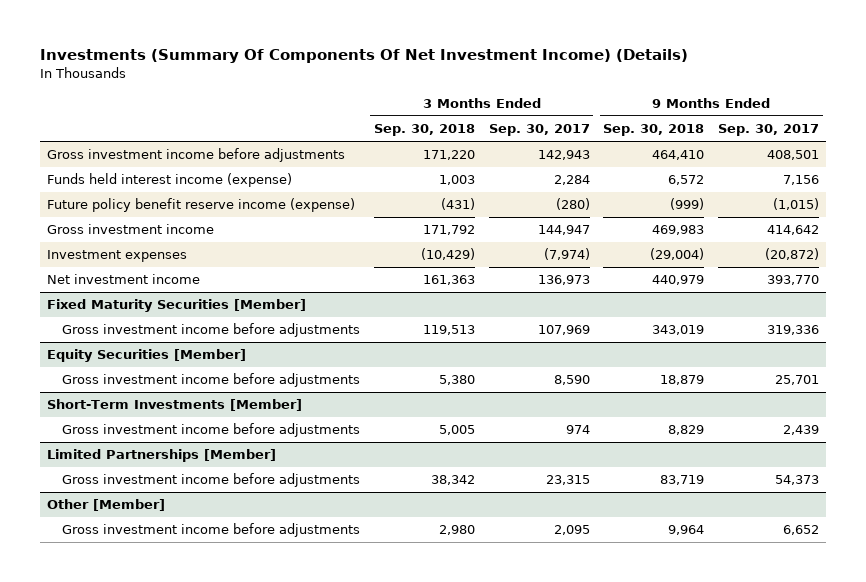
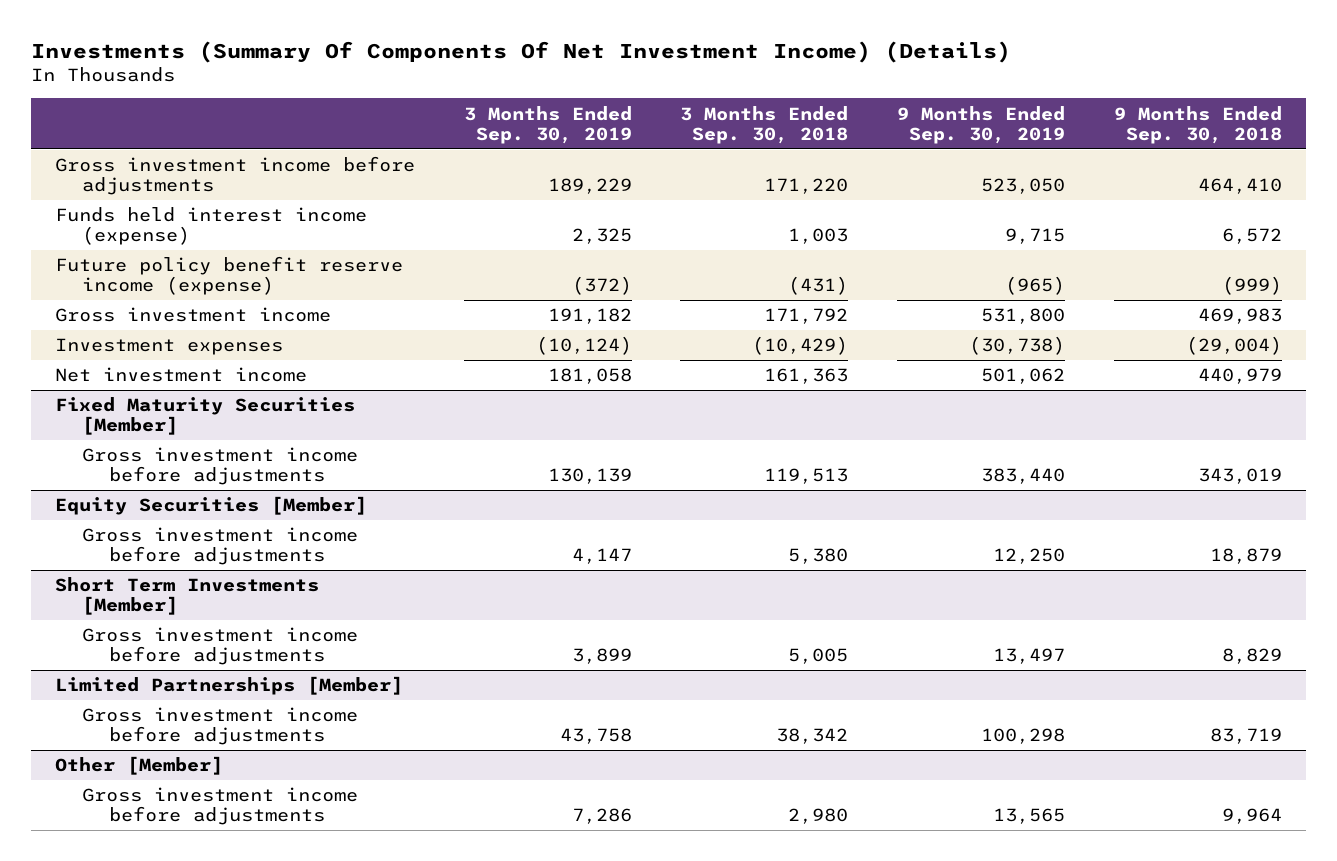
[488,124,590,137] Sep. 30, 2017 -> none
[718,124,820,137] Sep. 30, 2017 -> none
none -> [463,105,632,144] 3 Months Ended Sep. 30, 2019
none -> [897,105,1066,144] 9 Months Ended Sep. 30, 2019
[47,399,303,412] Short-Term Investments [Member] -> [55,577,320,616] Short Term Investments [Member]

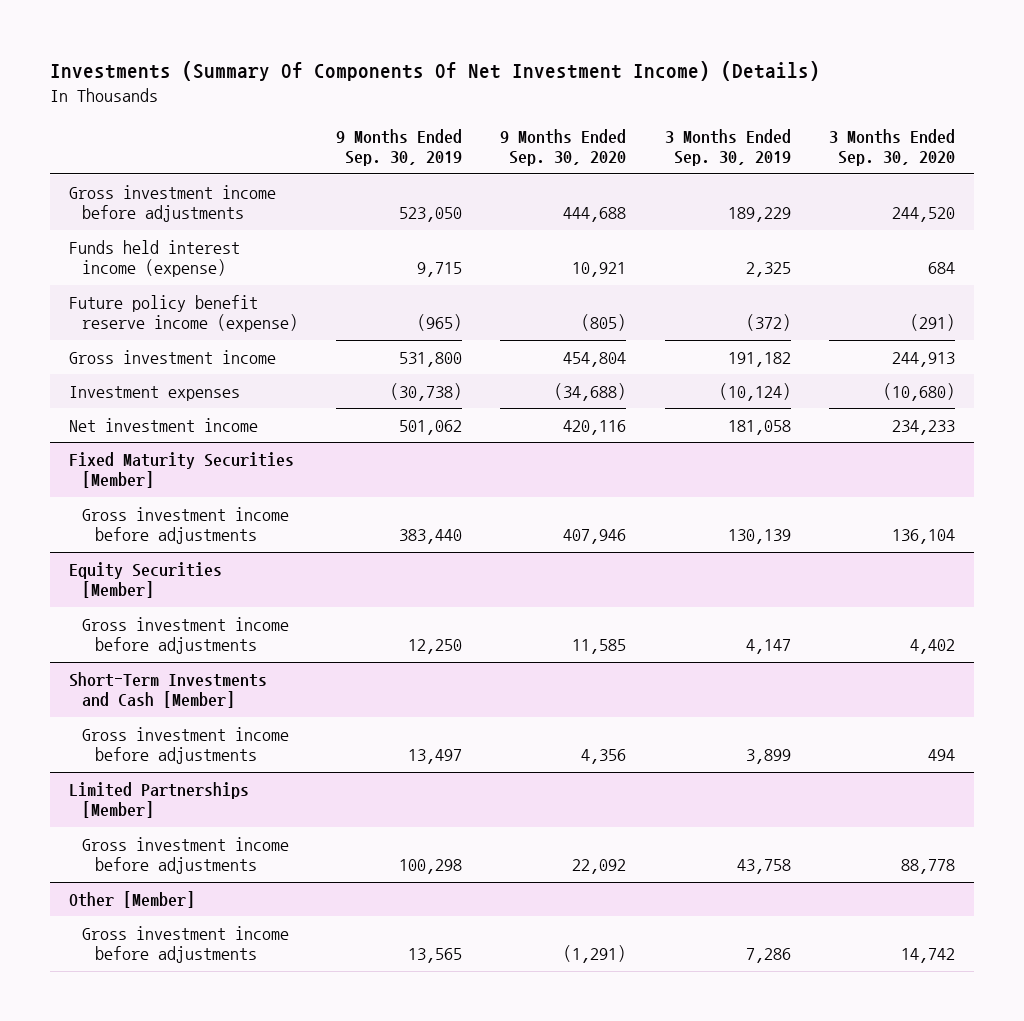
[680,105,849,144] 3 Months Ended Sep. 30, 2018 -> none
[1113,105,1282,144] 9 Months Ended Sep. 30, 2018 -> none
none -> [500,128,627,167] 9 Months Ended Sep. 30, 2020
none -> [828,128,955,167] 3 Months Ended Sep. 30, 2020
[55,577,320,616] Short Term Investments [Member] -> [68,671,267,709] Short-Term Investments and Cash [Member]

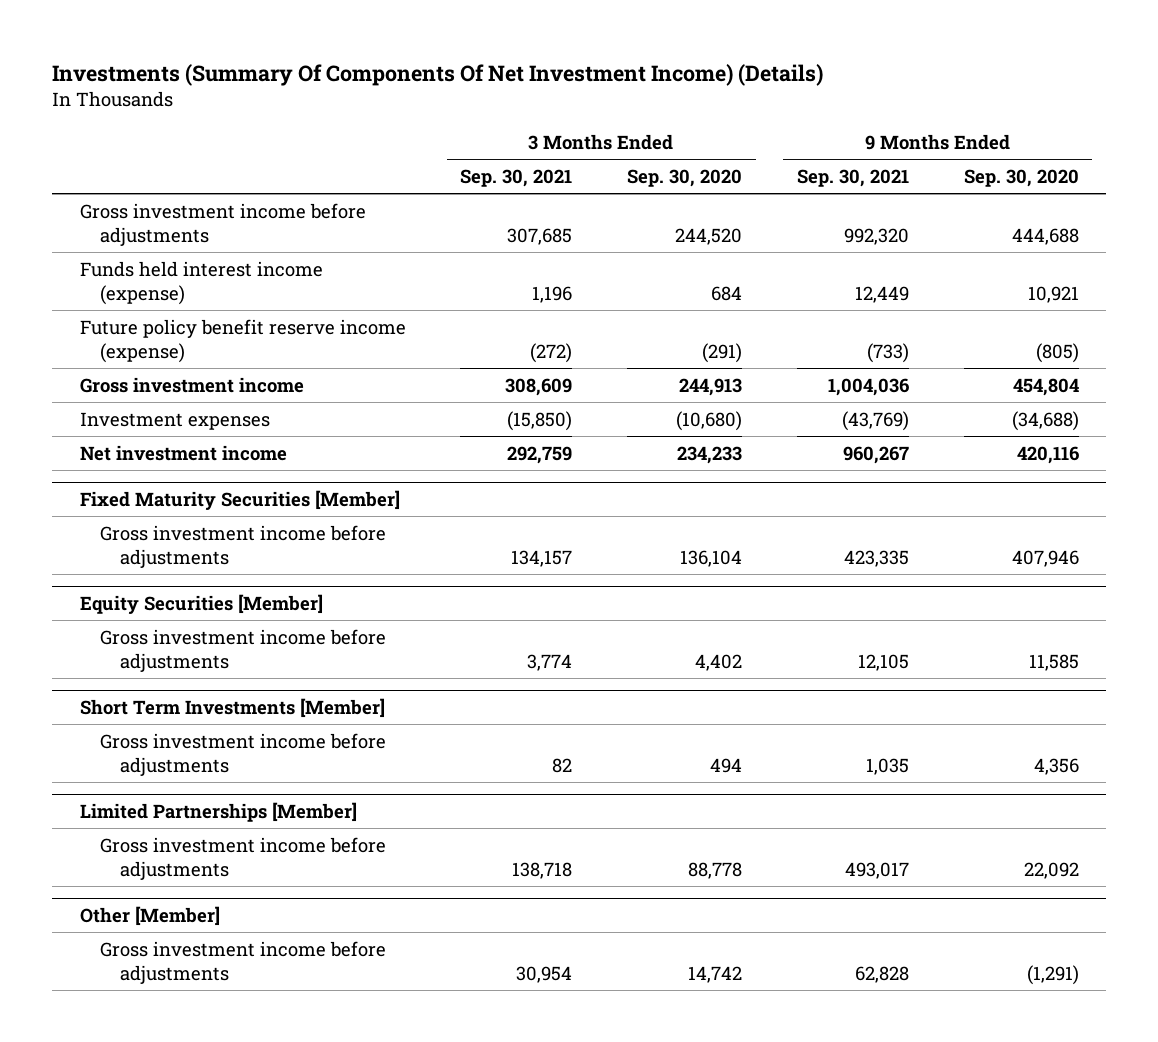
[336,128,463,167] 9 Months Ended Sep. 30, 2019 -> none
[664,128,791,167] 3 Months Ended Sep. 30, 2019 -> none
none -> [460,168,573,187] Sep. 30, 2021
none -> [796,168,909,187] Sep. 30, 2021
[68,671,267,709] Short-Term Investments and Cash [Member] -> [79,697,385,718] Short Term Investments [Member]

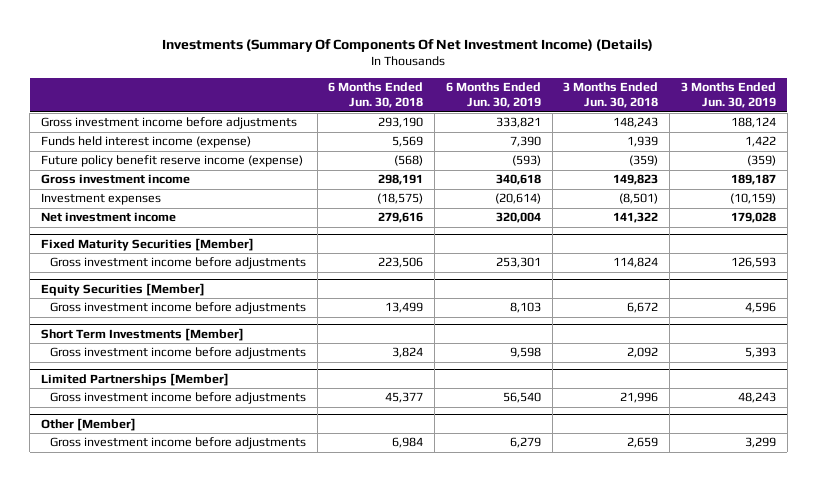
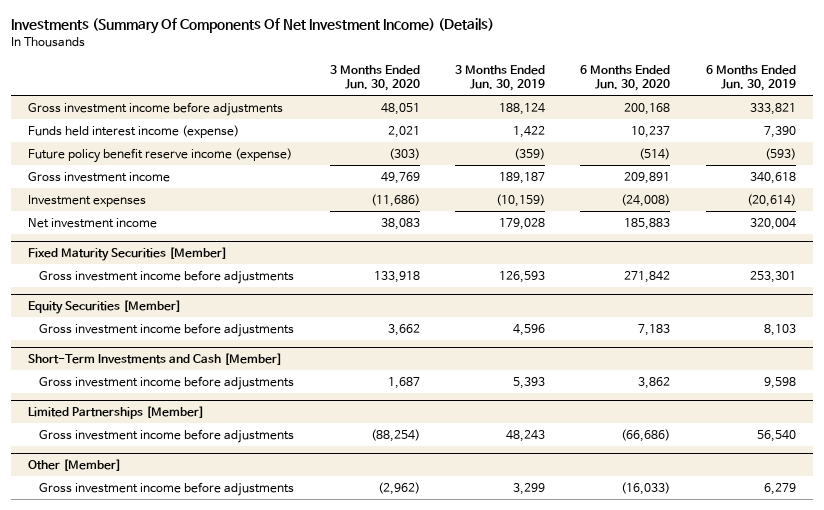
[328,82,424,109] 6 Months Ended Jun. 30, 2018 -> none
[563,82,659,109] 3 Months Ended Jun. 30, 2018 -> none
none -> [329,64,420,91] 3 Months Ended Jun. 30, 2020
none -> [580,64,671,91] 6 Months Ended Jun. 30, 2020
[40,327,244,341] Short Term Investments [Member] -> [28,353,283,366] Short-Term Investments and Cash [Member]

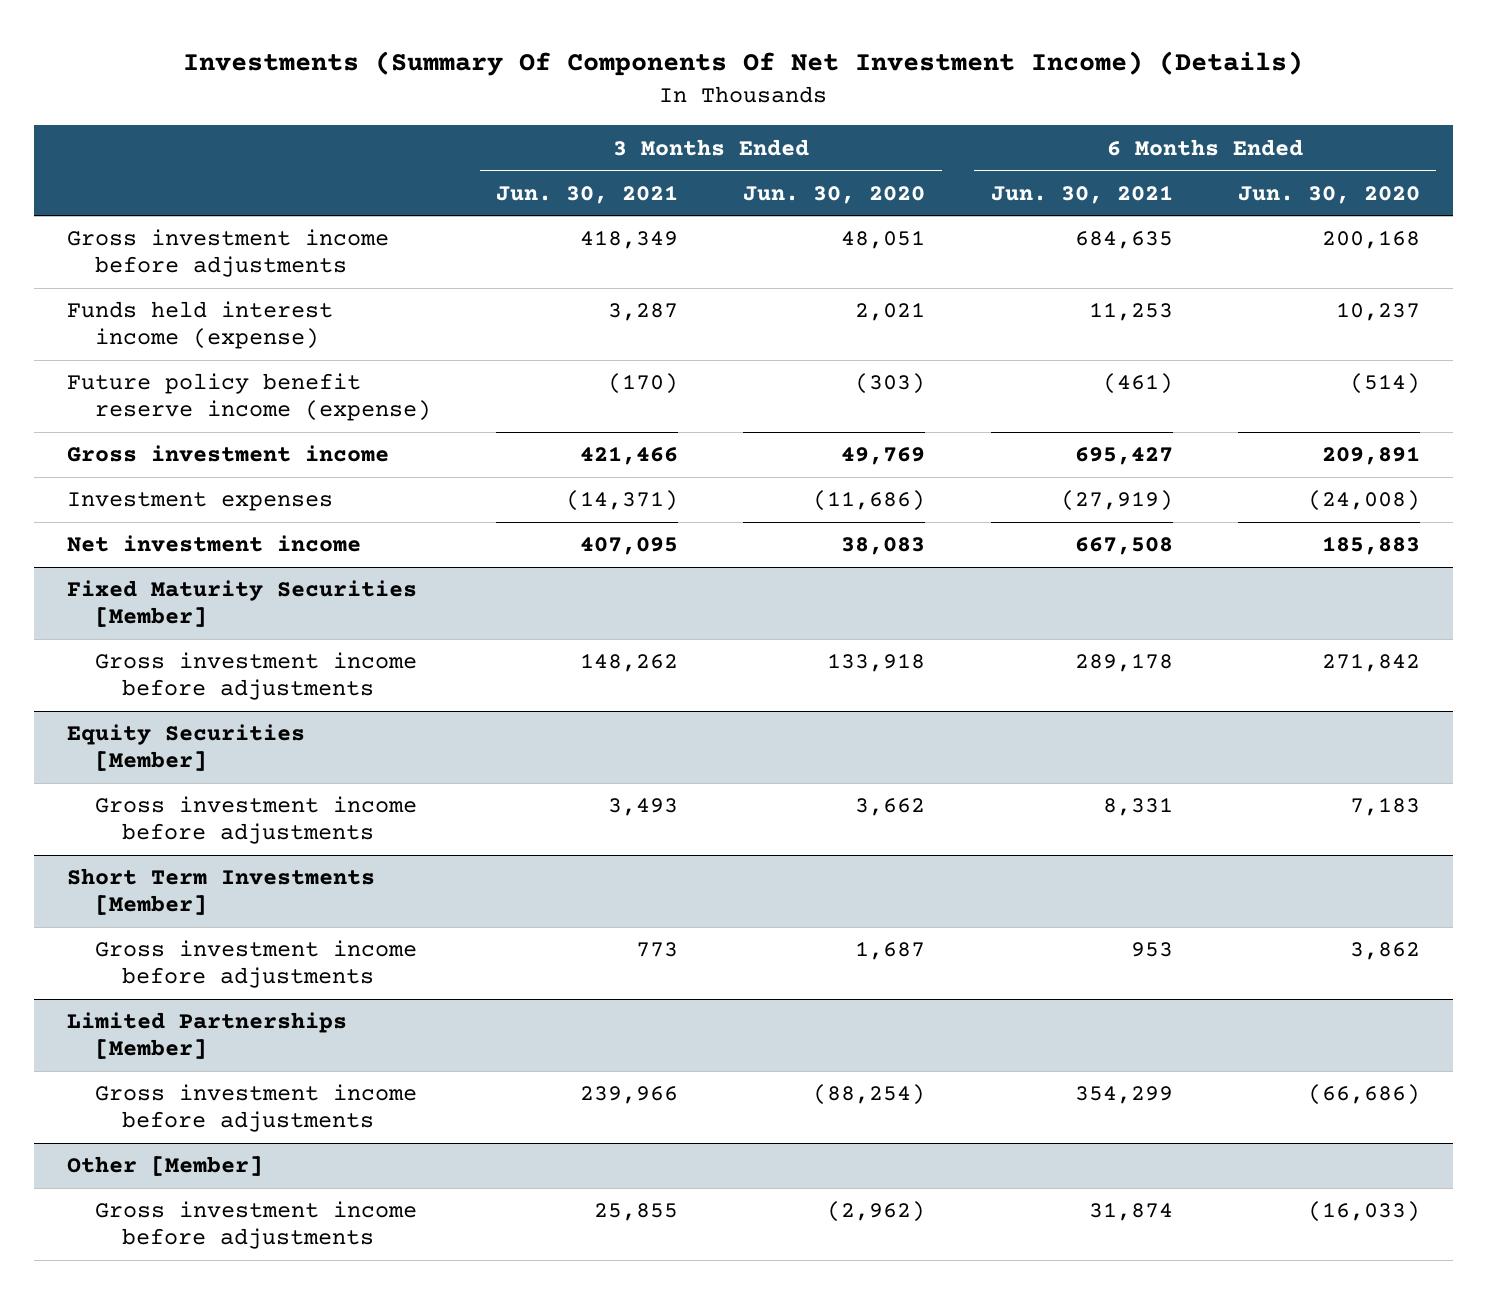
[455,64,546,91] 3 Months Ended Jun. 30, 2019 -> none
[705,64,796,91] 6 Months Ended Jun. 30, 2019 -> none
none -> [495,184,678,204] Jun. 30, 2021
none -> [990,184,1173,204] Jun. 30, 2021
[28,353,283,366] Short-Term Investments and Cash [Member] -> [66,868,375,916] Short Term Investments [Member]

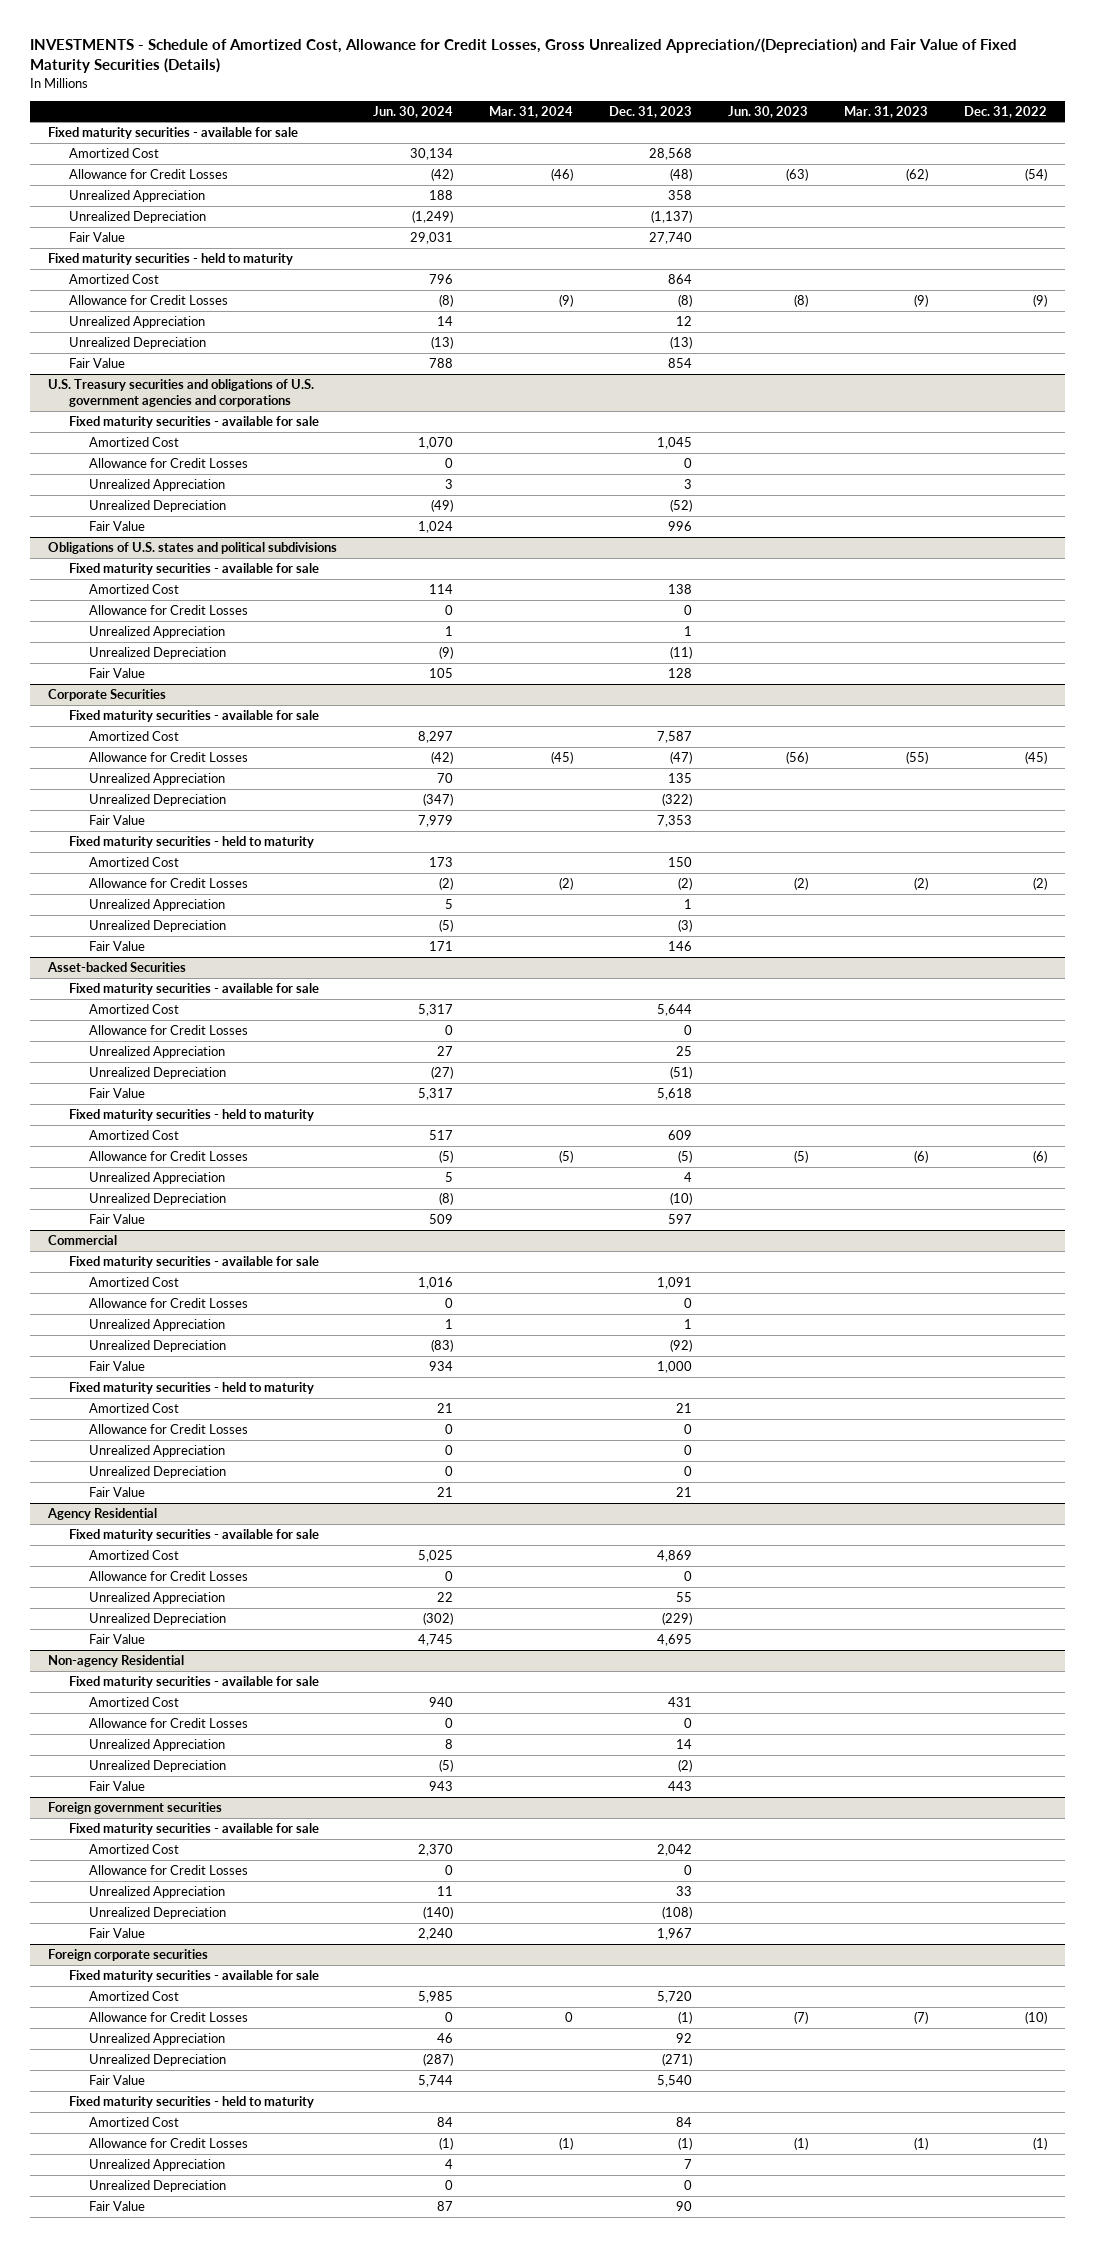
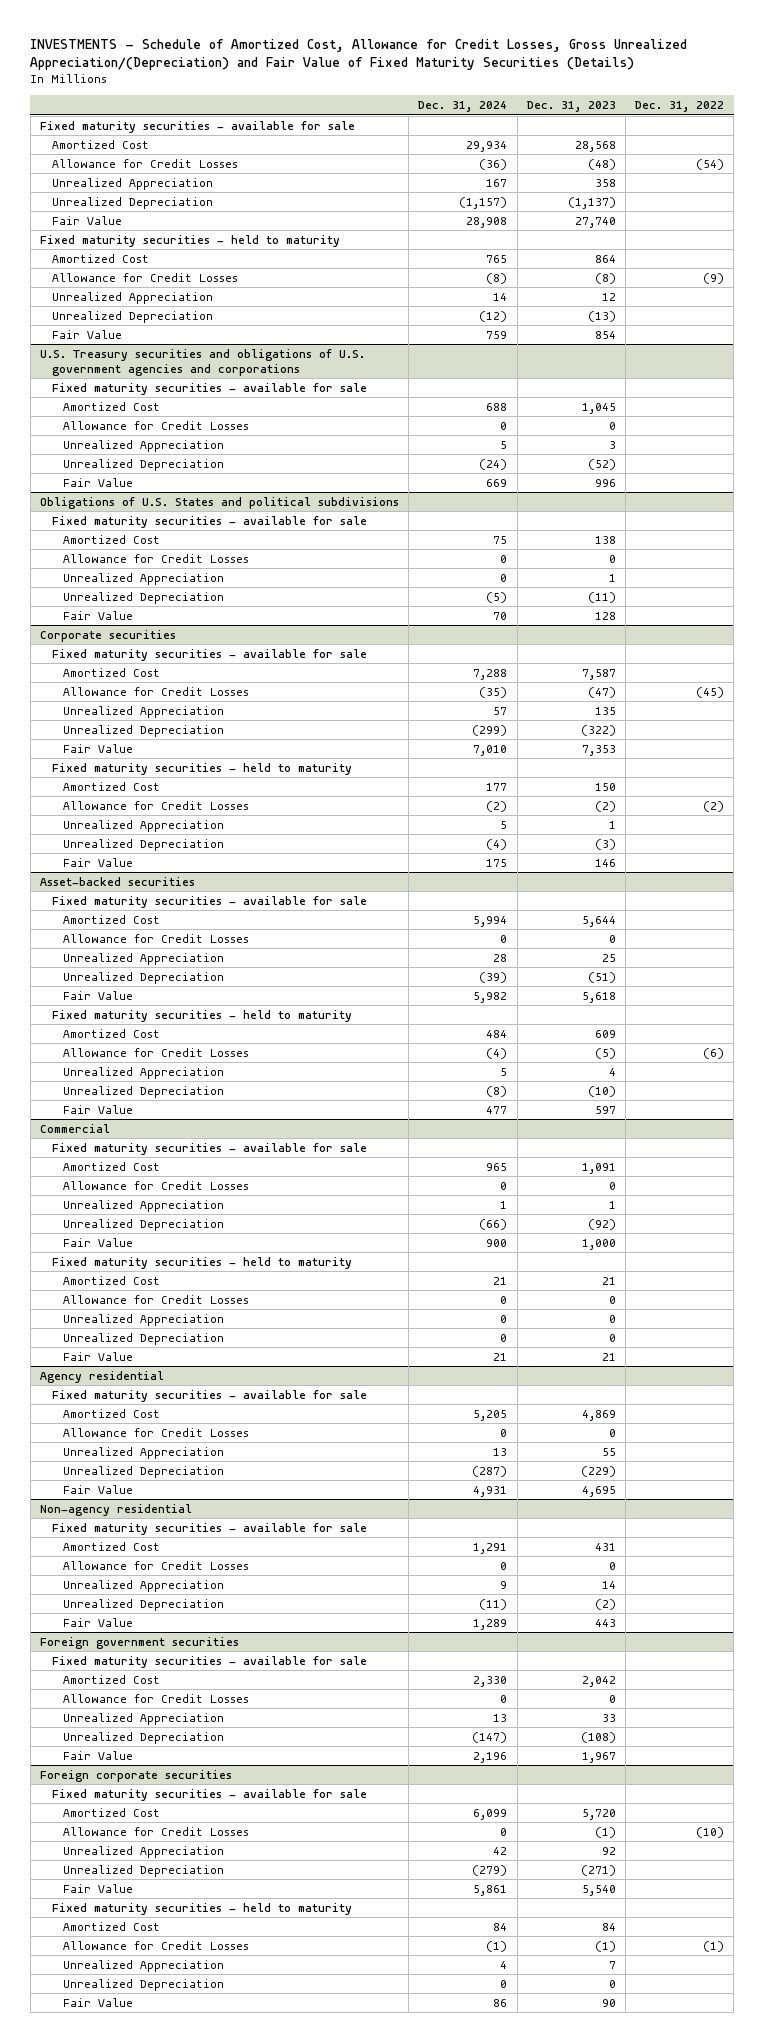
[373,105,454,118] Jun. 30, 2024 -> none
[489,105,574,118] Mar. 31, 2024 -> none
[728,105,809,118] Jun. 30, 2023 -> none
[844,105,929,118] Mar. 31, 2023 -> none
none -> [418,101,508,113] Dec. 31, 2024
[48,541,338,554] Obligations of U.S. states and political subdivisions -> [39,496,399,509] Obligations of U.S. States and political subdivisions
[48,688,167,701] Corporate Securities -> [39,629,176,642] Corporate securities
[47,961,187,972] Asset-backed Securities -> [39,876,195,886] Asset-backed securities
[47,1507,158,1520] Agency Residential -> [39,1370,164,1383] Agency residential
[48,1654,185,1667] Non-agency Residential -> [39,1503,192,1516] Non-agency residential

